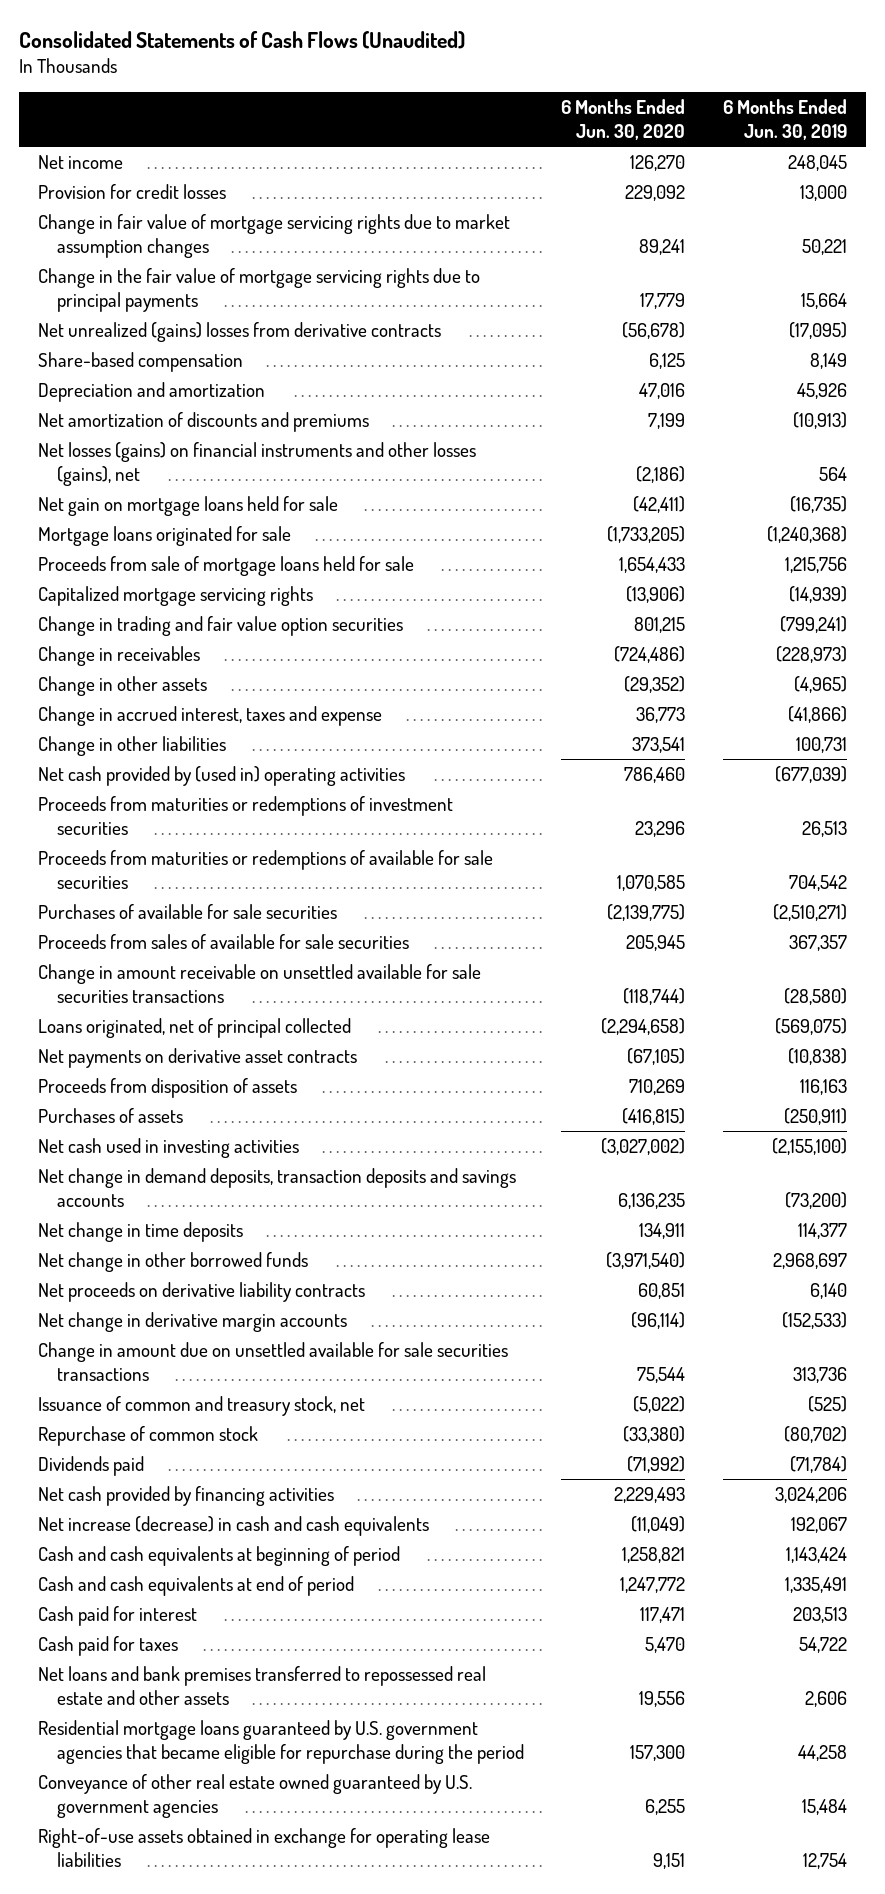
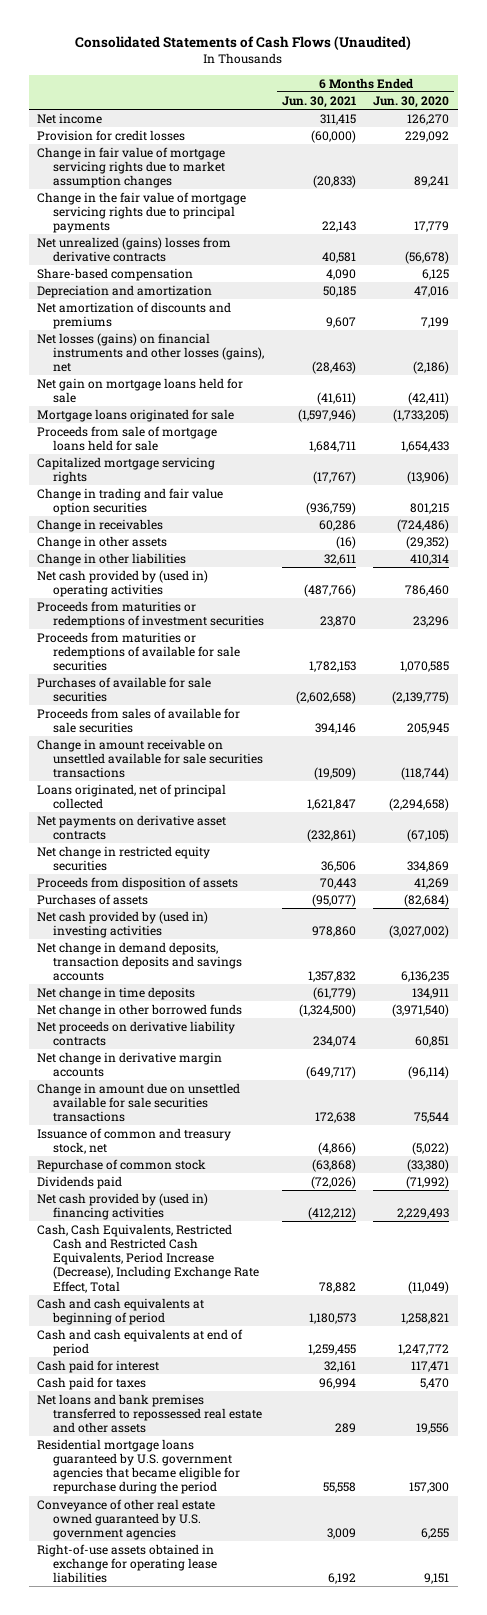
[723,99,848,140] 6 Months Ended Jun. 30, 2019 -> none
none -> [281,95,356,108] Jun. 30, 2021
[37,705,382,726] Change in accrued interest, taxes and expense -> none
[632,736,686,753] 373,541 -> [410,553,450,565] 410,314
none -> [37,845,211,872] Net change in restricted equity securities
[629,1078,686,1095] 710,269 -> [414,877,450,889] 41,269
[622,1107,686,1125] (416,815) -> [404,893,450,907] (82,684)
[37,1137,299,1158] Net cash used in investing activities -> [37,910,209,939] Net cash provided by (used in) investing activities
[37,1485,334,1506] Net cash provided by financing activities -> [37,1192,209,1221] Net cash provided by (used in) financing activities
[37,1515,429,1536] Net increase (decrease) in cash and cash equivalents -> [37,1223,260,1293] Cash, Cash Equivalents, Restricted Cash and Restricted Cash Equivalents, Period Increase (Decrease), Including Exchange Rate Effect, Total

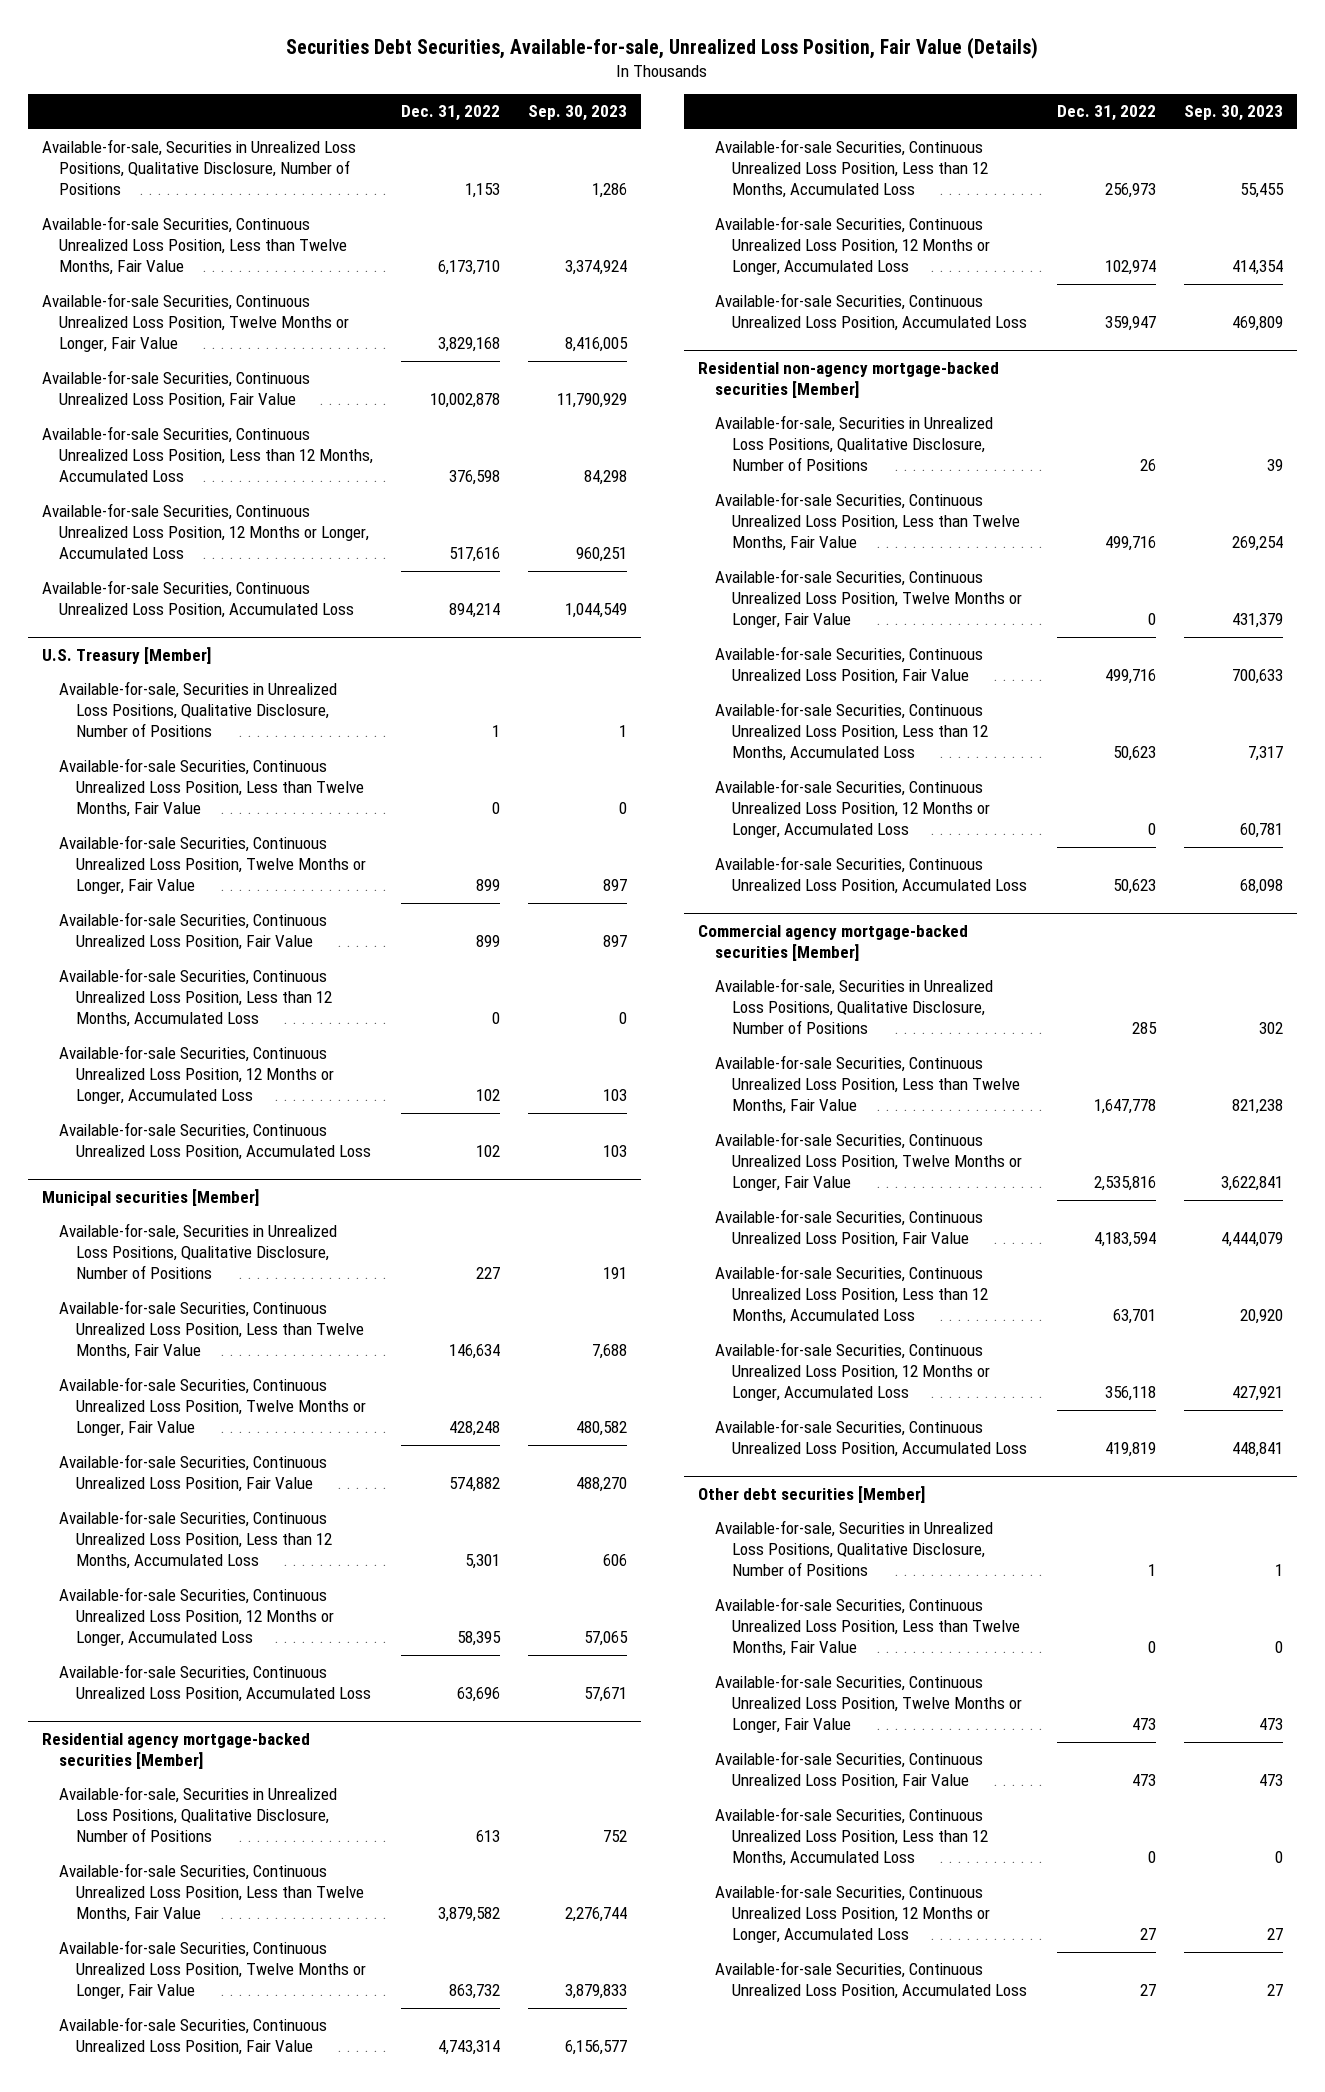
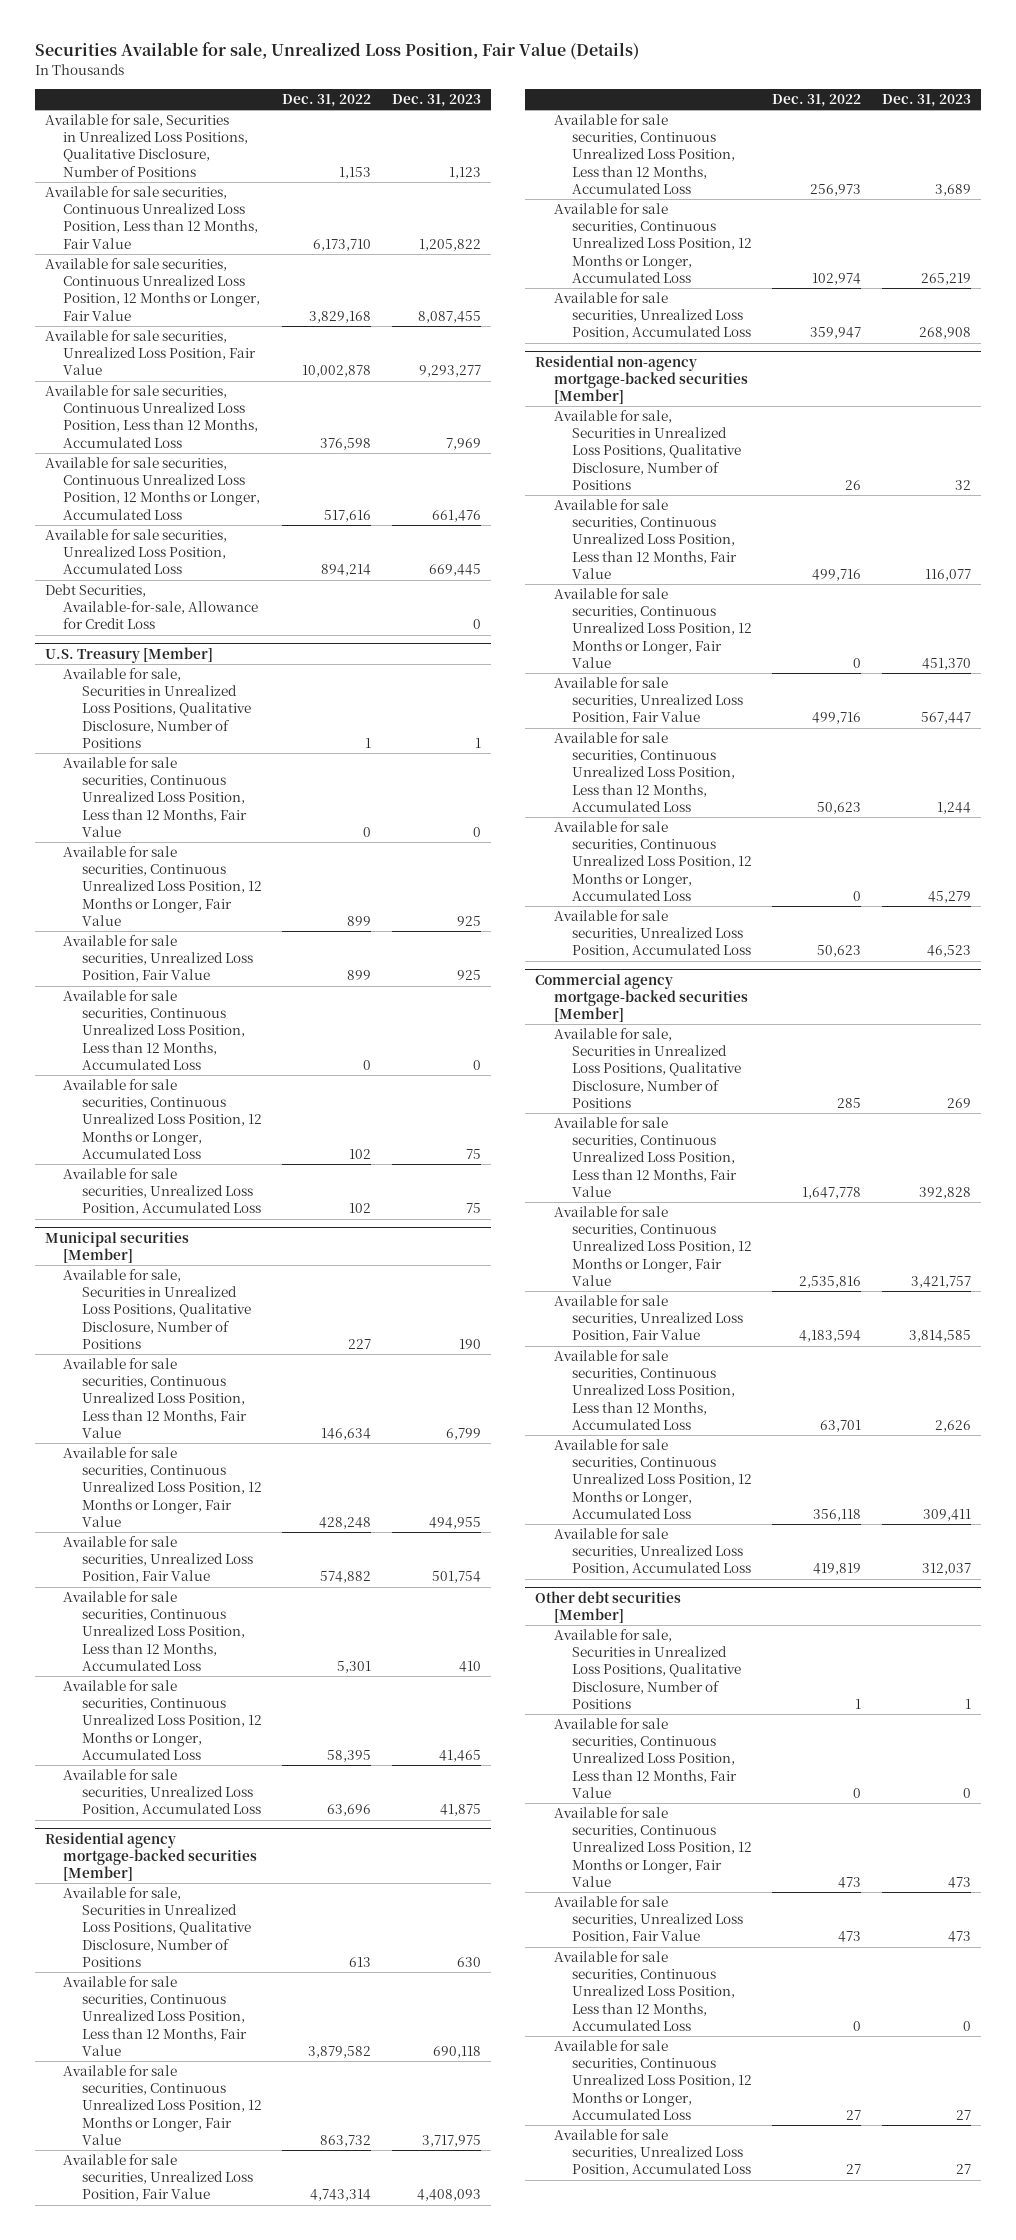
[286,37,1039,60] Securities Debt Securities, Available-for-sale, Unrealized Loss Position, Fair Value (Details) -> [34,42,639,61] Securities Available for sale, Unrealized Loss Position, Fair Value (Details)
[528,105,628,122] Sep. 30, 2023 -> none
none -> [391,93,481,107] Dec. 31, 2023
[41,139,356,196] Available-for-sale, Securities in Unrealized Loss Positions, Qualitative Disclosure, Number of Positions -> [45,114,249,177] Available for sale, Securities in Unrealized Loss Positions, Qualitative Disclosure, Number of Positions
[41,216,348,276] Available-for-sale Securities, Continuous Unrealized Loss Position, Less than Twelve Months, Fair Value -> [45,186,259,249] Available for sale securities, Continuous Unrealized Loss Position, Less than 12 Months, Fair Value
[41,293,350,353] Available-for-sale Securities, Continuous Unrealized Loss Position, Twelve Months or Longer, Fair Value -> [45,258,261,321] Available for sale securities, Continuous Unrealized Loss Position, 12 Months or Longer, Fair Value
[41,370,310,409] Available-for-sale Securities, Continuous Unrealized Loss Position, Fair Value -> [45,330,257,376] Available for sale securities, Unrealized Loss Position, Fair Value
[41,426,374,483] Available-for-sale Securities, Continuous Unrealized Loss Position, Less than 12 Months, Accumulated Loss -> [45,385,259,448] Available for sale securities, Continuous Unrealized Loss Position, Less than 12 Months, Accumulated Loss
[41,503,370,560] Available-for-sale Securities, Continuous Unrealized Loss Position, 12 Months or Longer, Accumulated Loss -> [45,457,261,520] Available for sale securities, Continuous Unrealized Loss Position, 12 Months or Longer, Accumulated Loss
[41,580,355,619] Available-for-sale Securities, Continuous Unrealized Loss Position, Accumulated Loss -> [45,529,228,575] Available for sale securities, Unrealized Loss Position, Accumulated Loss
none -> [45,584,259,630] Debt Securities, Available-for-sale, Allowance for Credit Loss
[59,681,338,738] Available-for-sale, Securities in Unrealized Loss Positions, Qualitative Disclosure, Number of Positions -> [63,668,251,748] Available for sale, Securities in Unrealized Loss Positions, Qualitative Disclosure, Number of Positions
[59,758,365,818] Available-for-sale Securities, Continuous Unrealized Loss Position, Less than Twelve Months, Fair Value -> [63,757,247,837] Available for sale securities, Continuous Unrealized Loss Position, Less than 12 Months, Fair Value
[59,835,367,895] Available-for-sale Securities, Continuous Unrealized Loss Position, Twelve Months or Longer, Fair Value -> [63,846,262,926] Available for sale securities, Continuous Unrealized Loss Position, 12 Months or Longer, Fair Value
[59,912,328,951] Available-for-sale Securities, Continuous Unrealized Loss Position, Fair Value -> [63,935,253,983] Available for sale securities, Unrealized Loss Position, Fair Value
[59,968,333,1028] Available-for-sale Securities, Continuous Unrealized Loss Position, Less than 12 Months, Accumulated Loss -> [63,990,245,1070] Available for sale securities, Continuous Unrealized Loss Position, Less than 12 Months, Accumulated Loss
[59,1045,335,1105] Available-for-sale Securities, Continuous Unrealized Loss Position, 12 Months or Longer, Accumulated Loss -> [63,1079,262,1159] Available for sale securities, Continuous Unrealized Loss Position, 12 Months or Longer, Accumulated Loss
[59,1122,372,1161] Available-for-sale Securities, Continuous Unrealized Loss Position, Accumulated Loss -> [63,1168,261,1216] Available for sale securities, Unrealized Loss Position, Accumulated Loss
[59,1223,338,1280] Available-for-sale, Securities in Unrealized Loss Positions, Qualitative Disclosure, Number of Positions -> [63,1269,251,1349] Available for sale, Securities in Unrealized Loss Positions, Qualitative Disclosure, Number of Positions
[59,1300,365,1360] Available-for-sale Securities, Continuous Unrealized Loss Position, Less than Twelve Months, Fair Value -> [63,1358,247,1438] Available for sale securities, Continuous Unrealized Loss Position, Less than 12 Months, Fair Value
[59,1377,367,1437] Available-for-sale Securities, Continuous Unrealized Loss Position, Twelve Months or Longer, Fair Value -> [63,1447,262,1527] Available for sale securities, Continuous Unrealized Loss Position, 12 Months or Longer, Fair Value
[59,1454,328,1493] Available-for-sale Securities, Continuous Unrealized Loss Position, Fair Value -> [63,1536,253,1584] Available for sale securities, Unrealized Loss Position, Fair Value
[59,1510,333,1570] Available-for-sale Securities, Continuous Unrealized Loss Position, Less than 12 Months, Accumulated Loss -> [63,1591,245,1671] Available for sale securities, Continuous Unrealized Loss Position, Less than 12 Months, Accumulated Loss
[59,1587,335,1647] Available-for-sale Securities, Continuous Unrealized Loss Position, 12 Months or Longer, Accumulated Loss -> [63,1680,262,1760] Available for sale securities, Continuous Unrealized Loss Position, 12 Months or Longer, Accumulated Loss
[59,1664,372,1703] Available-for-sale Securities, Continuous Unrealized Loss Position, Accumulated Loss -> [63,1769,261,1817] Available for sale securities, Unrealized Loss Position, Accumulated Loss
[59,1786,338,1843] Available-for-sale, Securities in Unrealized Loss Positions, Qualitative Disclosure, Number of Positions -> [63,1887,251,1967] Available for sale, Securities in Unrealized Loss Positions, Qualitative Disclosure, Number of Positions
[59,1863,365,1923] Available-for-sale Securities, Continuous Unrealized Loss Position, Less than Twelve Months, Fair Value -> [63,1976,247,2056] Available for sale securities, Continuous Unrealized Loss Position, Less than 12 Months, Fair Value
[59,1940,367,2000] Available-for-sale Securities, Continuous Unrealized Loss Position, Twelve Months or Longer, Fair Value -> [63,2065,262,2145] Available for sale securities, Continuous Unrealized Loss Position, 12 Months or Longer, Fair Value
[59,2017,328,2056] Available-for-sale Securities, Continuous Unrealized Loss Position, Fair Value -> [63,2154,253,2202] Available for sale securities, Unrealized Loss Position, Fair Value
[714,139,988,199] Available-for-sale Securities, Continuous Unrealized Loss Position, Less than 12 Months, Accumulated Loss -> [553,114,735,194] Available for sale securities, Continuous Unrealized Loss Position, Less than 12 Months, Accumulated Loss
[714,216,990,276] Available-for-sale Securities, Continuous Unrealized Loss Position, 12 Months or Longer, Accumulated Loss -> [553,203,752,283] Available for sale securities, Continuous Unrealized Loss Position, 12 Months or Longer, Accumulated Loss
[714,293,1027,332] Available-for-sale Securities, Continuous Unrealized Loss Position, Accumulated Loss -> [553,292,751,340] Available for sale securities, Unrealized Loss Position, Accumulated Loss
[714,415,993,472] Available-for-sale, Securities in Unrealized Loss Positions, Qualitative Disclosure, Number of Positions -> [553,410,741,490] Available for sale, Securities in Unrealized Loss Positions, Qualitative Disclosure, Number of Positions
[714,492,1020,552] Available-for-sale Securities, Continuous Unrealized Loss Position, Less than Twelve Months, Fair Value -> [553,499,737,579] Available for sale securities, Continuous Unrealized Loss Position, Less than 12 Months, Fair Value
[714,569,1022,629] Available-for-sale Securities, Continuous Unrealized Loss Position, Twelve Months or Longer, Fair Value -> [553,588,752,668] Available for sale securities, Continuous Unrealized Loss Position, 12 Months or Longer, Fair Value
[714,646,983,685] Available-for-sale Securities, Continuous Unrealized Loss Position, Fair Value -> [553,677,743,725] Available for sale securities, Unrealized Loss Position, Fair Value
[714,702,988,762] Available-for-sale Securities, Continuous Unrealized Loss Position, Less than 12 Months, Accumulated Loss -> [553,732,735,812] Available for sale securities, Continuous Unrealized Loss Position, Less than 12 Months, Accumulated Loss
[714,779,990,839] Available-for-sale Securities, Continuous Unrealized Loss Position, 12 Months or Longer, Accumulated Loss -> [553,821,752,901] Available for sale securities, Continuous Unrealized Loss Position, 12 Months or Longer, Accumulated Loss
[714,856,1027,895] Available-for-sale Securities, Continuous Unrealized Loss Position, Accumulated Loss -> [553,910,751,958] Available for sale securities, Unrealized Loss Position, Accumulated Loss
[714,978,993,1035] Available-for-sale, Securities in Unrealized Loss Positions, Qualitative Disclosure, Number of Positions -> [553,1028,741,1108] Available for sale, Securities in Unrealized Loss Positions, Qualitative Disclosure, Number of Positions
[714,1055,1020,1115] Available-for-sale Securities, Continuous Unrealized Loss Position, Less than Twelve Months, Fair Value -> [553,1117,737,1197] Available for sale securities, Continuous Unrealized Loss Position, Less than 12 Months, Fair Value
[714,1132,1022,1192] Available-for-sale Securities, Continuous Unrealized Loss Position, Twelve Months or Longer, Fair Value -> [553,1206,752,1286] Available for sale securities, Continuous Unrealized Loss Position, 12 Months or Longer, Fair Value
[714,1209,983,1248] Available-for-sale Securities, Continuous Unrealized Loss Position, Fair Value -> [553,1295,743,1343] Available for sale securities, Unrealized Loss Position, Fair Value
[714,1265,988,1325] Available-for-sale Securities, Continuous Unrealized Loss Position, Less than 12 Months, Accumulated Loss -> [553,1350,735,1430] Available for sale securities, Continuous Unrealized Loss Position, Less than 12 Months, Accumulated Loss
[714,1342,990,1402] Available-for-sale Securities, Continuous Unrealized Loss Position, 12 Months or Longer, Accumulated Loss -> [553,1439,752,1519] Available for sale securities, Continuous Unrealized Loss Position, 12 Months or Longer, Accumulated Loss
[714,1419,1027,1458] Available-for-sale Securities, Continuous Unrealized Loss Position, Accumulated Loss -> [553,1528,751,1576] Available for sale securities, Unrealized Loss Position, Accumulated Loss
[714,1520,993,1577] Available-for-sale, Securities in Unrealized Loss Positions, Qualitative Disclosure, Number of Positions -> [553,1629,741,1709] Available for sale, Securities in Unrealized Loss Positions, Qualitative Disclosure, Number of Positions
[714,1597,1020,1657] Available-for-sale Securities, Continuous Unrealized Loss Position, Less than Twelve Months, Fair Value -> [553,1718,737,1798] Available for sale securities, Continuous Unrealized Loss Position, Less than 12 Months, Fair Value
[714,1674,1022,1734] Available-for-sale Securities, Continuous Unrealized Loss Position, Twelve Months or Longer, Fair Value -> [553,1807,752,1887] Available for sale securities, Continuous Unrealized Loss Position, 12 Months or Longer, Fair Value
[714,1751,983,1790] Available-for-sale Securities, Continuous Unrealized Loss Position, Fair Value -> [553,1896,743,1944] Available for sale securities, Unrealized Loss Position, Fair Value
[714,1807,988,1867] Available-for-sale Securities, Continuous Unrealized Loss Position, Less than 12 Months, Accumulated Loss -> [553,1951,735,2031] Available for sale securities, Continuous Unrealized Loss Position, Less than 12 Months, Accumulated Loss
[714,1884,990,1944] Available-for-sale Securities, Continuous Unrealized Loss Position, 12 Months or Longer, Accumulated Loss -> [553,2040,752,2120] Available for sale securities, Continuous Unrealized Loss Position, 12 Months or Longer, Accumulated Loss
[714,1961,1027,2000] Available-for-sale Securities, Continuous Unrealized Loss Position, Accumulated Loss -> [553,2129,751,2177] Available for sale securities, Unrealized Loss Position, Accumulated Loss

